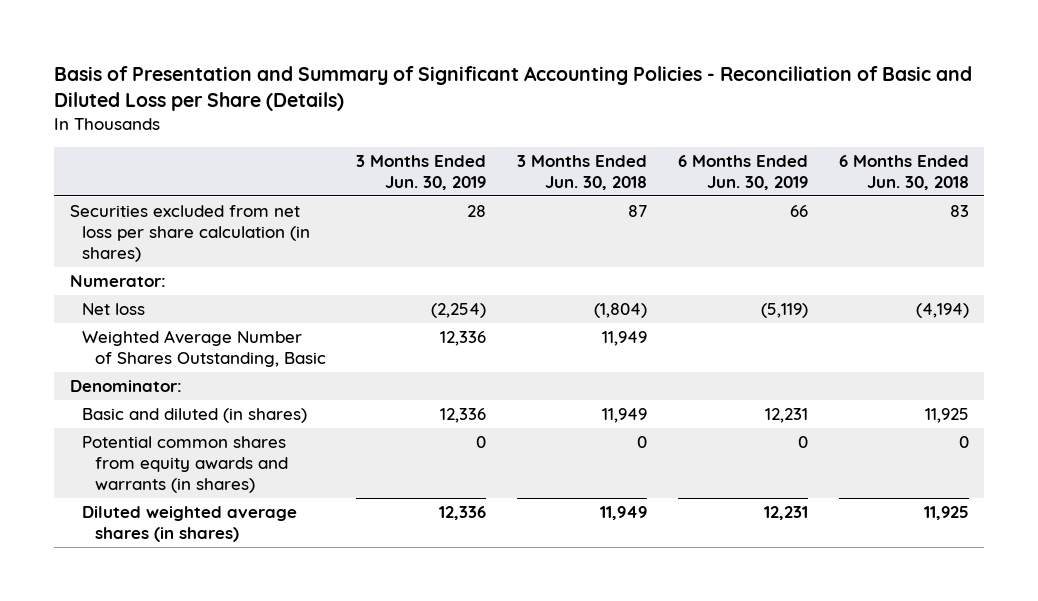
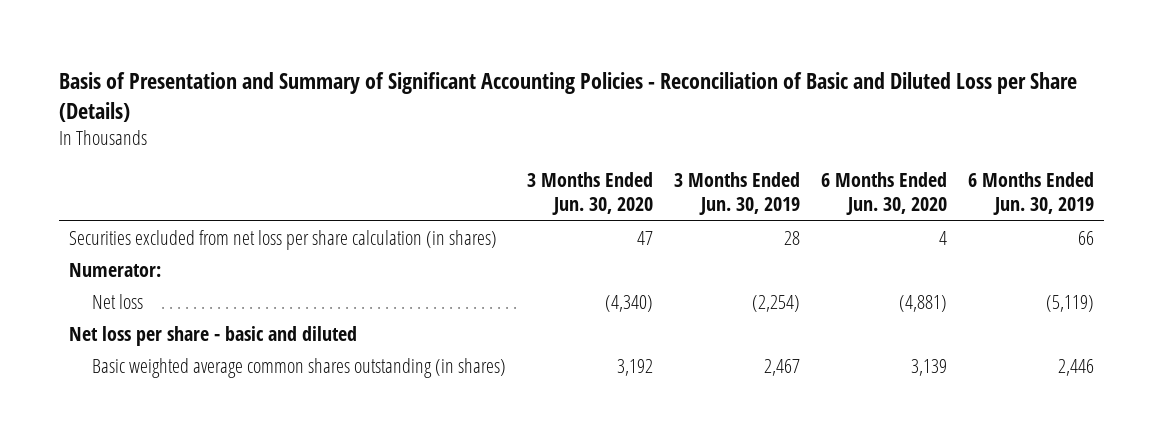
[517,154,648,190] 3 Months Ended Jun. 30, 2018 -> none
[838,154,969,190] 6 Months Ended Jun. 30, 2018 -> none
none -> [527,171,654,216] 3 Months Ended Jun. 30, 2020
none -> [821,171,948,216] 6 Months Ended Jun. 30, 2020
[82,330,326,368] Weighted Average Number of Shares Outstanding, Basic -> none
[82,436,288,494] Potential common shares from equity awards and warrants (in shares) -> none
[82,506,298,543] Diluted weighted average shares (in shares) -> none
[69,380,182,393] Denominator: -> [69,325,358,346] Net loss per share - basic and diluted
[82,408,308,424] Basic and diluted (in shares) -> [92,357,507,378] Basic weighted average common shares outstanding (in shares)
[440,408,487,424] 12,336 -> [764,358,801,376] 2,467
[764,408,808,424] 12,231 -> [1057,358,1094,376] 2,446

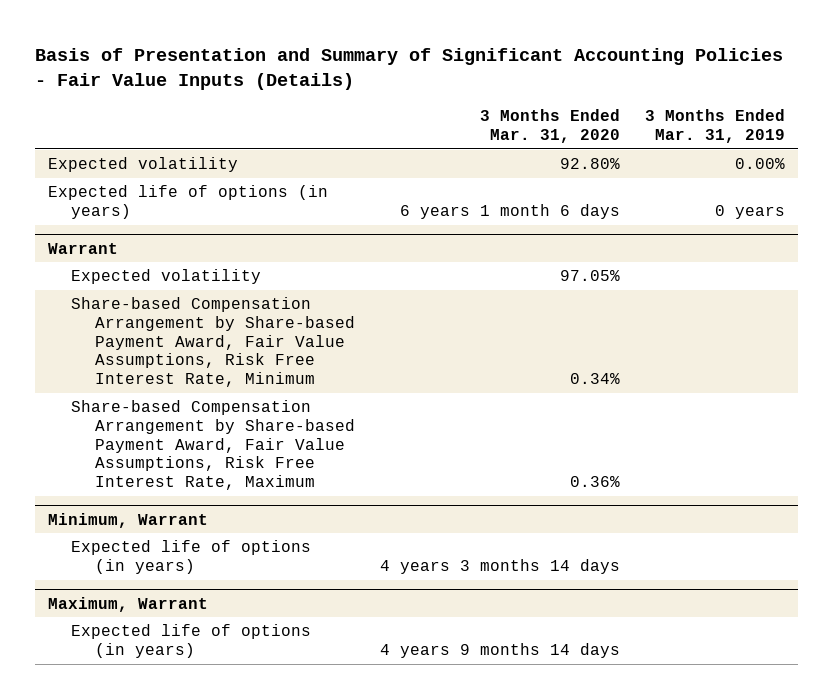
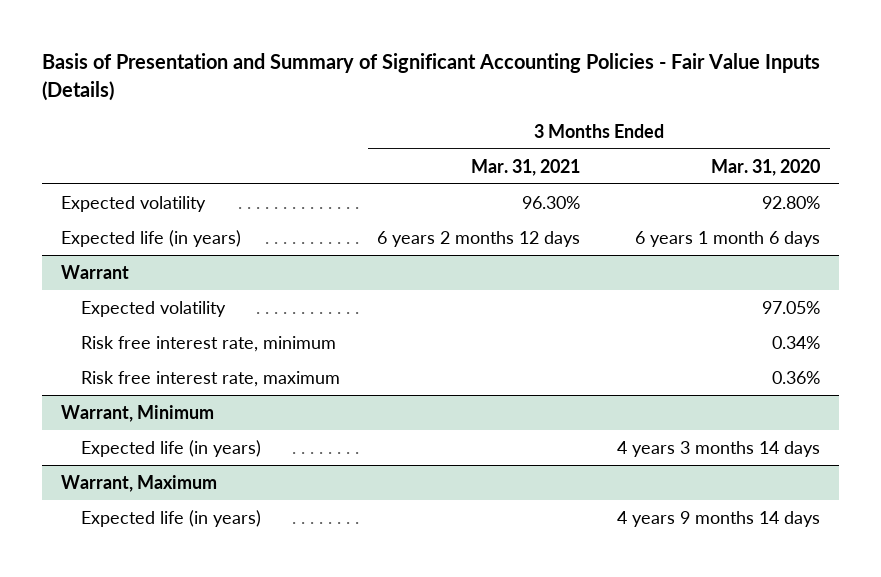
[645,109,786,143] 3 Months Ended Mar. 31, 2019 -> none
none -> [471,158,581,176] Mar. 31, 2021
[48,185,329,220] Expected life of options (in years) -> [60,229,241,247] Expected life (in years)
[71,297,355,388] Share-based Compensation Arrangement by Share-based Payment Award, Fair Value Assumptions, Risk Free Interest Rate, Minimum -> [80,335,336,352] Risk free interest rate, minimum
[71,400,355,491] Share-based Compensation Arrangement by Share-based Payment Award, Fair Value Assumptions, Risk Free Interest Rate, Maximum -> [80,370,340,387] Risk free interest rate, maximum
[48,512,209,528] Minimum, Warrant -> [60,404,214,422] Warrant, Minimum
[71,540,312,575] Expected life of options (in years) -> [80,439,261,457] Expected life (in years)
[48,596,209,612] Maximum, Warrant -> [60,474,217,492] Warrant, Maximum
[71,624,312,659] Expected life of options (in years) -> [80,509,261,527] Expected life (in years)

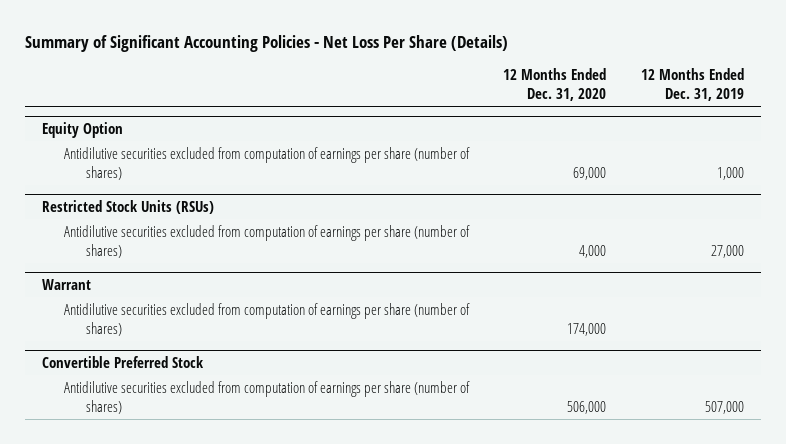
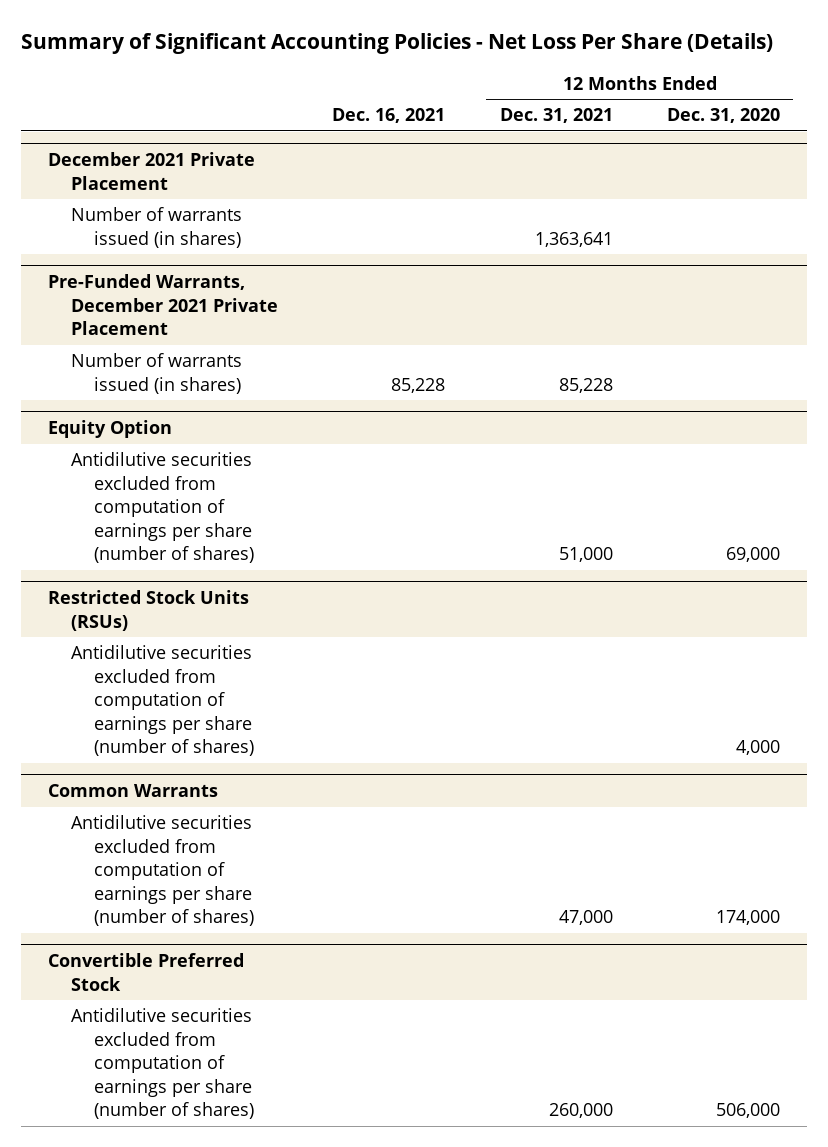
[640,68,744,102] 12 Months Ended Dec. 31, 2019 -> none
none -> [332,108,446,124] Dec. 16, 2021
none -> [499,108,613,124] Dec. 31, 2021
none -> [48,152,256,190] December 2021 Private Placement
none -> [71,207,243,248] Number of warrants issued (in shares)
none -> [48,274,279,336] Pre-Funded Warrants, December 2021 Private Placement
none -> [71,353,243,394] Number of warrants issued (in shares)
[41,279,91,291] Warrant -> [48,784,219,798] Common Warrants

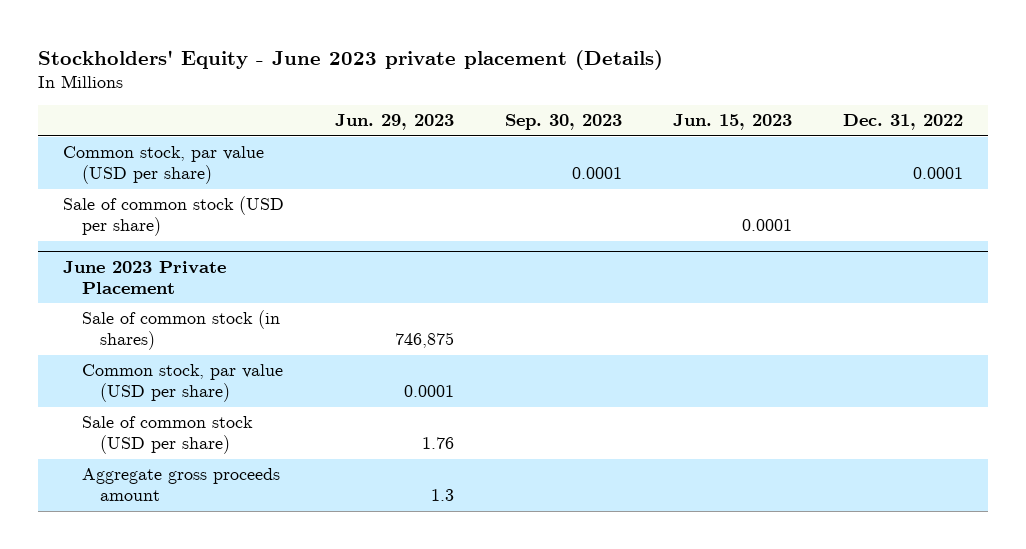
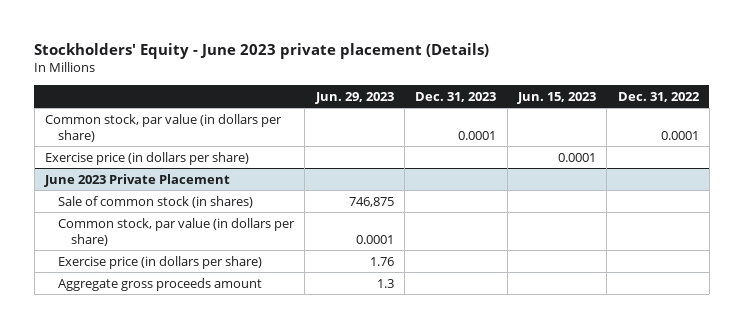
[505,114,623,131] Sep. 30, 2023 -> none
none -> [415,92,497,103] Dec. 31, 2023
[63,146,265,185] Common stock, par value (USD per share) -> [44,113,282,142] Common stock, par value (in dollars per share)
[63,196,285,237] Sale of common stock (USD per share) -> [44,151,249,165] Exercise price (in dollars per share)
[81,364,283,403] Common stock, par value (USD per share) -> [58,217,296,246] Common stock, par value (in dollars per share)
[81,416,253,455] Sale of common stock (USD per share) -> [58,255,263,269] Exercise price (in dollars per share)

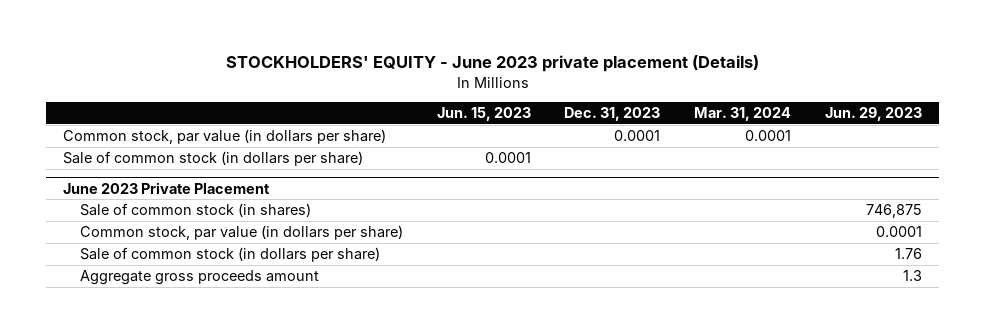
[34,42,490,59] Stockholders' Equity - June 2023 private placement (Details) -> [225,55,759,73] STOCKHOLDERS' EQUITY - June 2023 private placement (Details)
[617,92,700,103] Dec. 31, 2022 -> none
none -> [694,107,792,122] Mar. 31, 2024
[44,151,249,165] Exercise price (in dollars per share) -> [63,150,364,166] Sale of common stock (in dollars per share)
[58,255,263,269] Exercise price (in dollars per share) -> [79,246,380,262] Sale of common stock (in dollars per share)

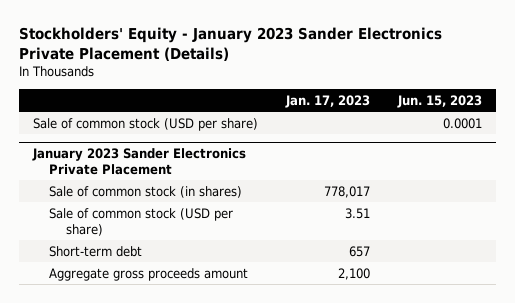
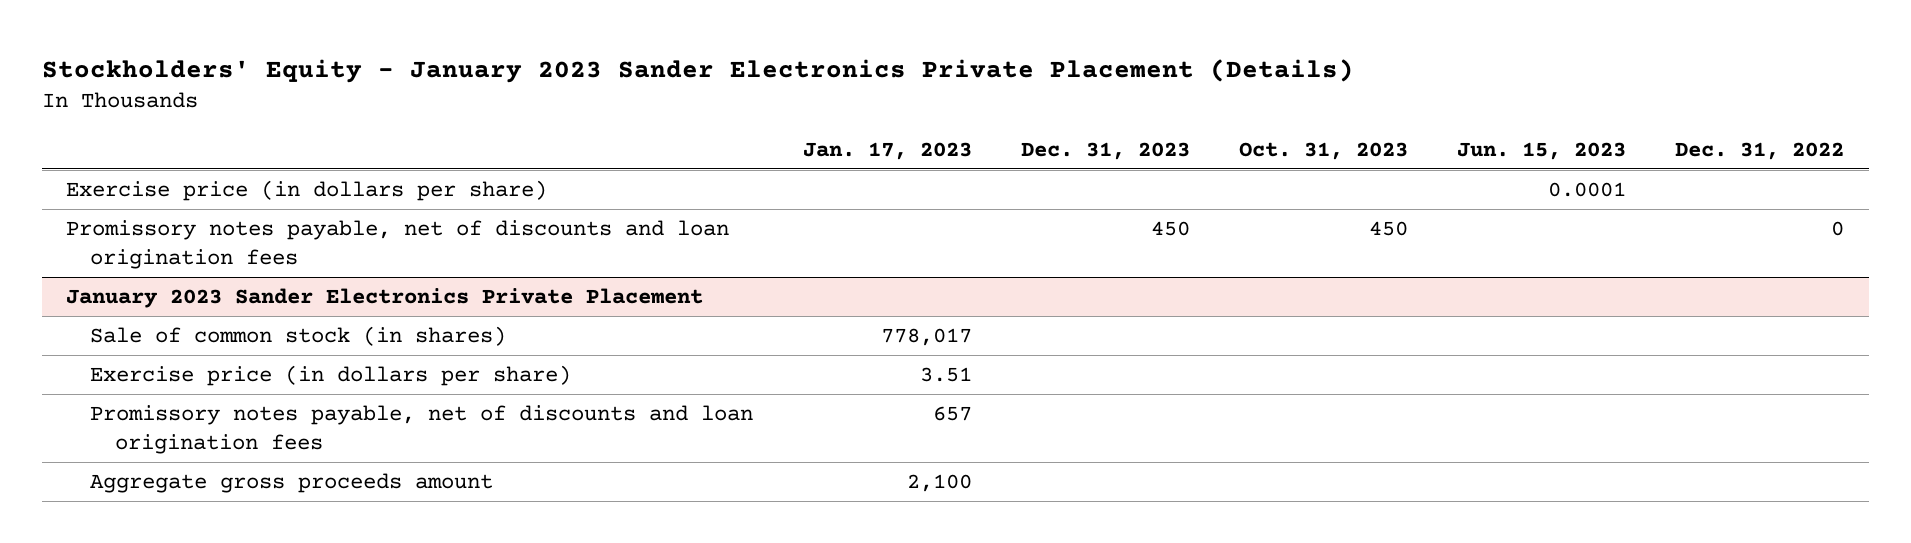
none -> [1020,141,1190,160] Dec. 31, 2023
none -> [1239,141,1409,160] Oct. 31, 2023
none -> [1675,141,1845,160] Dec. 31, 2022
[33,117,259,131] Sale of common stock (USD per share) -> [66,180,548,202] Exercise price (in dollars per share)
none -> [66,220,730,269] Promissory notes payable, net of discounts and loan origination fees
[49,207,234,236] Sale of common stock (USD per share) -> [90,365,572,387] Exercise price (in dollars per share)
[49,245,143,257] Short-term debt -> [90,405,754,454] Promissory notes payable, net of discounts and loan origination fees

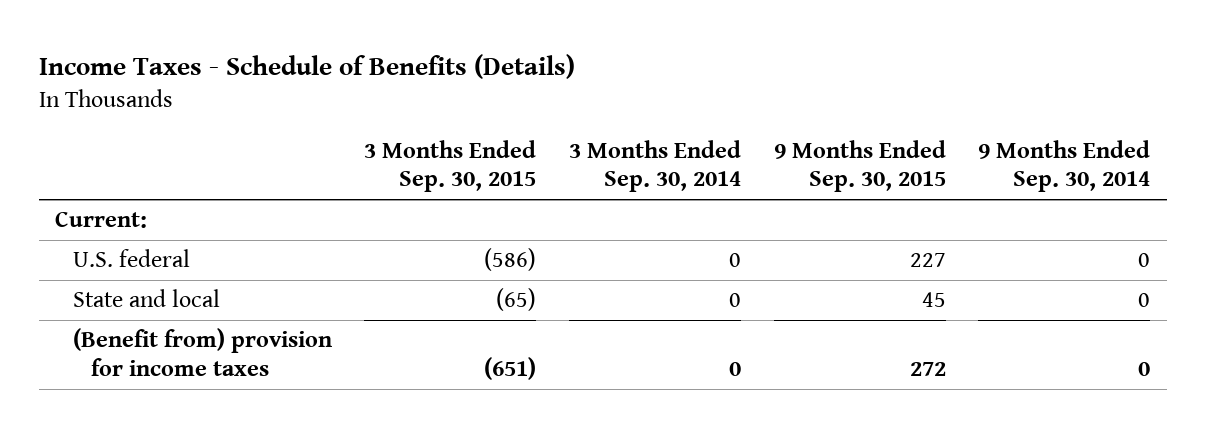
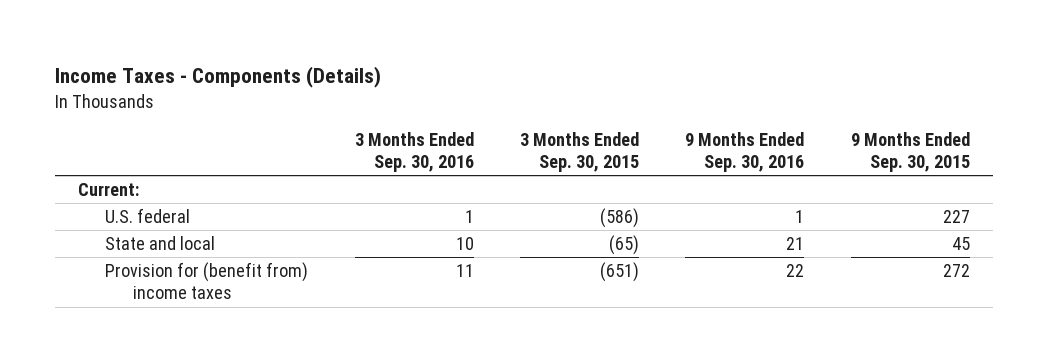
[38,54,575,80] Income Taxes - Schedule of Benefits (Details) -> [55,66,382,89] Income Taxes - Components (Details)
[569,139,742,193] 3 Months Ended Sep. 30, 2014 -> none
[978,139,1151,193] 9 Months Ended Sep. 30, 2014 -> none
none -> [354,131,474,173] 3 Months Ended Sep. 30, 2016
none -> [685,131,805,173] 9 Months Ended Sep. 30, 2016
[72,328,332,376] (Benefit from) provision for income taxes -> [105,262,309,300] Provision for (benefit from) income taxes

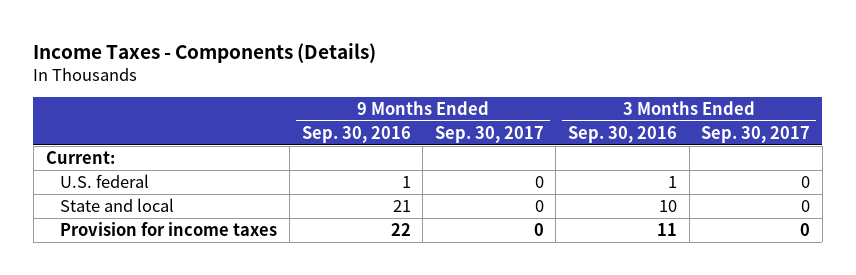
[520,131,640,173] 3 Months Ended Sep. 30, 2015 -> none
[850,131,970,173] 9 Months Ended Sep. 30, 2015 -> none
none -> [434,125,544,143] Sep. 30, 2017
none -> [701,125,811,143] Sep. 30, 2017
[105,262,309,300] Provision for (benefit from) income taxes -> [60,221,278,236] Provision for income taxes

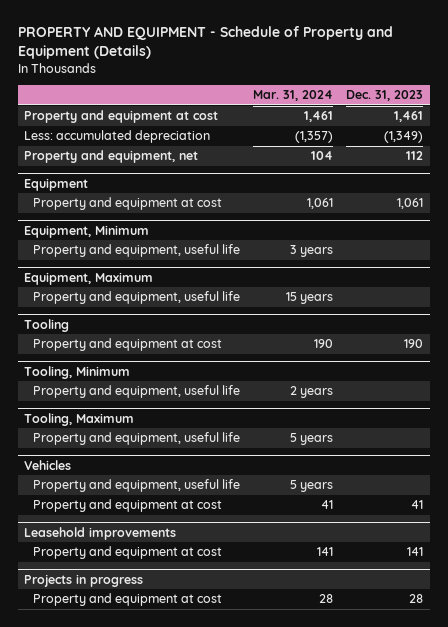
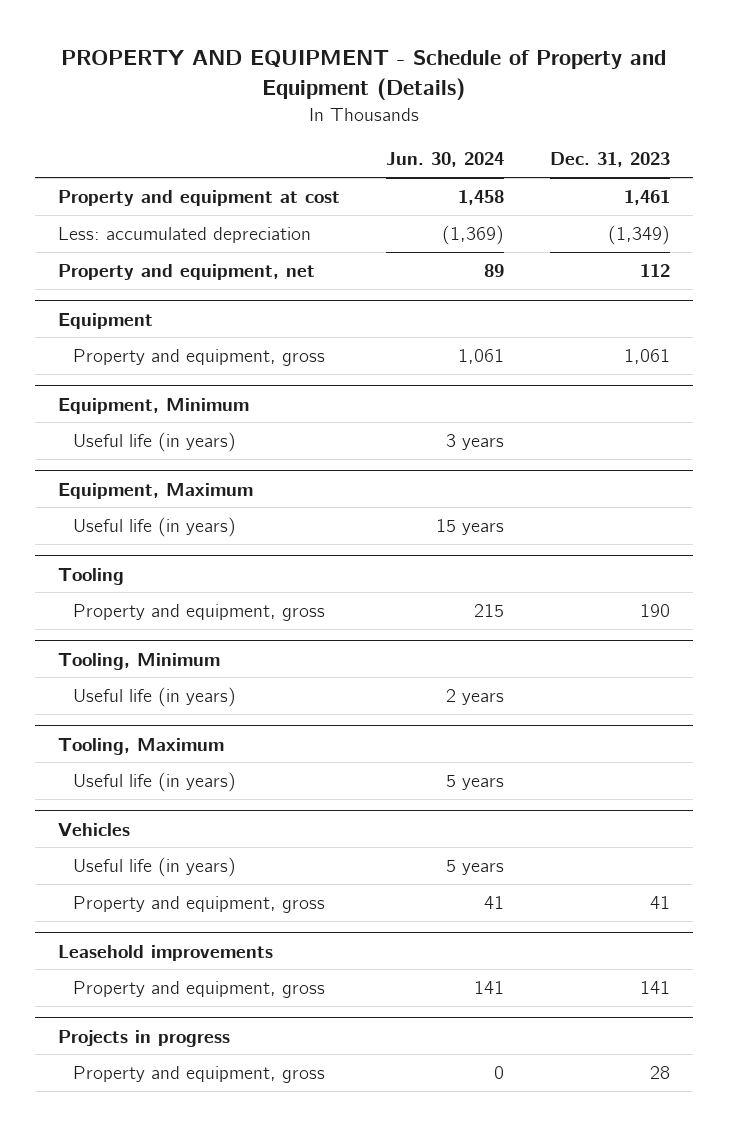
[253,90,334,102] Mar. 31, 2024 -> none
none -> [386,152,505,168] Jun. 30, 2024
[33,197,223,211] Property and equipment at cost -> [72,349,325,367] Property and equipment, gross
[33,244,241,258] Property and equipment, useful life -> [72,432,236,453] Useful life (in years)
[33,291,241,305] Property and equipment, useful life -> [72,517,236,538] Useful life (in years)
[33,338,223,352] Property and equipment at cost -> [72,604,325,622] Property and equipment, gross
[33,385,241,399] Property and equipment, useful life -> [72,687,236,708] Useful life (in years)
[33,432,241,446] Property and equipment, useful life -> [72,772,236,793] Useful life (in years)
[33,479,241,493] Property and equipment, useful life -> [72,857,236,878] Useful life (in years)
[33,499,223,513] Property and equipment at cost -> [72,896,325,914] Property and equipment, gross
[33,546,223,560] Property and equipment at cost -> [72,981,325,999] Property and equipment, gross
[33,593,223,607] Property and equipment at cost -> [72,1066,325,1084] Property and equipment, gross

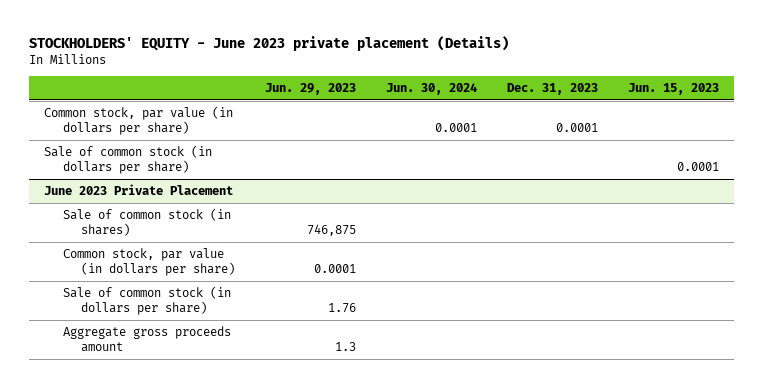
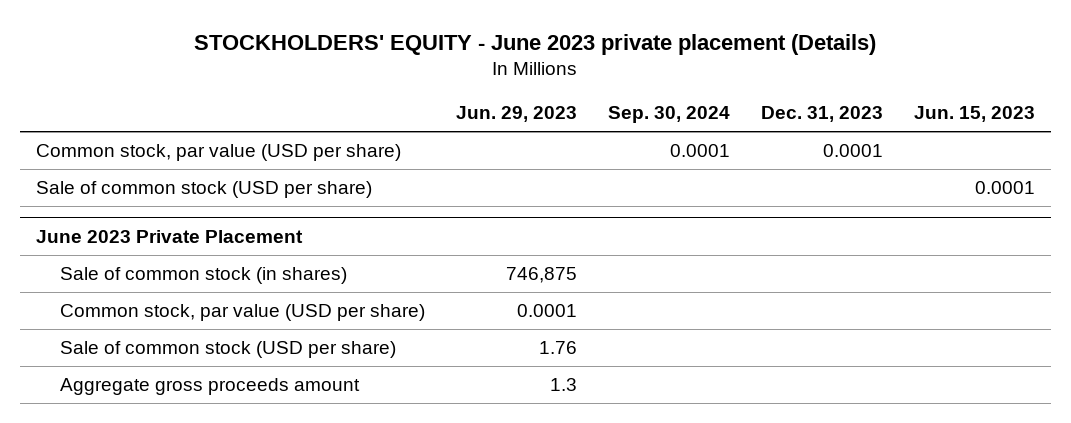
[385,82,477,95] Jun. 30, 2024 -> none
none -> [607,106,730,124] Sep. 30, 2024
[44,106,234,136] Common stock, par value (in dollars per share) -> [35,143,401,161] Common stock, par value (USD per share)
[44,145,213,175] Sale of common stock (in dollars per share) -> [35,180,372,198] Sale of common stock (USD per share)
[62,248,236,277] Common stock, par value (in dollars per share) -> [59,303,425,321] Common stock, par value (USD per share)
[62,286,231,316] Sale of common stock (in dollars per share) -> [59,340,396,358] Sale of common stock (USD per share)

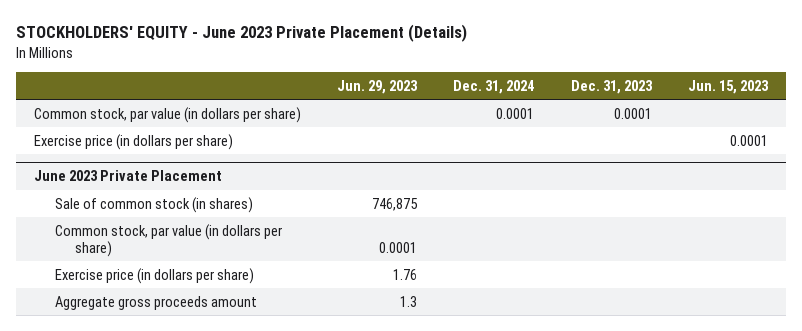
[194,33,877,55] STOCKHOLDERS' EQUITY - June 2023 private placement (Details) -> [15,24,467,43] STOCKHOLDERS' EQUITY - June 2023 Private Placement (Details)
[607,106,730,124] Sep. 30, 2024 -> none
none -> [453,79,535,94] Dec. 31, 2024
[35,143,401,161] Common stock, par value (USD per share) -> [33,106,301,123] Common stock, par value (in dollars per share)
[35,180,372,198] Sale of common stock (USD per share) -> [33,133,233,150] Exercise price (in dollars per share)
[59,303,425,321] Common stock, par value (USD per share) -> [54,223,282,257] Common stock, par value (in dollars per share)
[59,340,396,358] Sale of common stock (USD per share) -> [54,267,254,284] Exercise price (in dollars per share)

